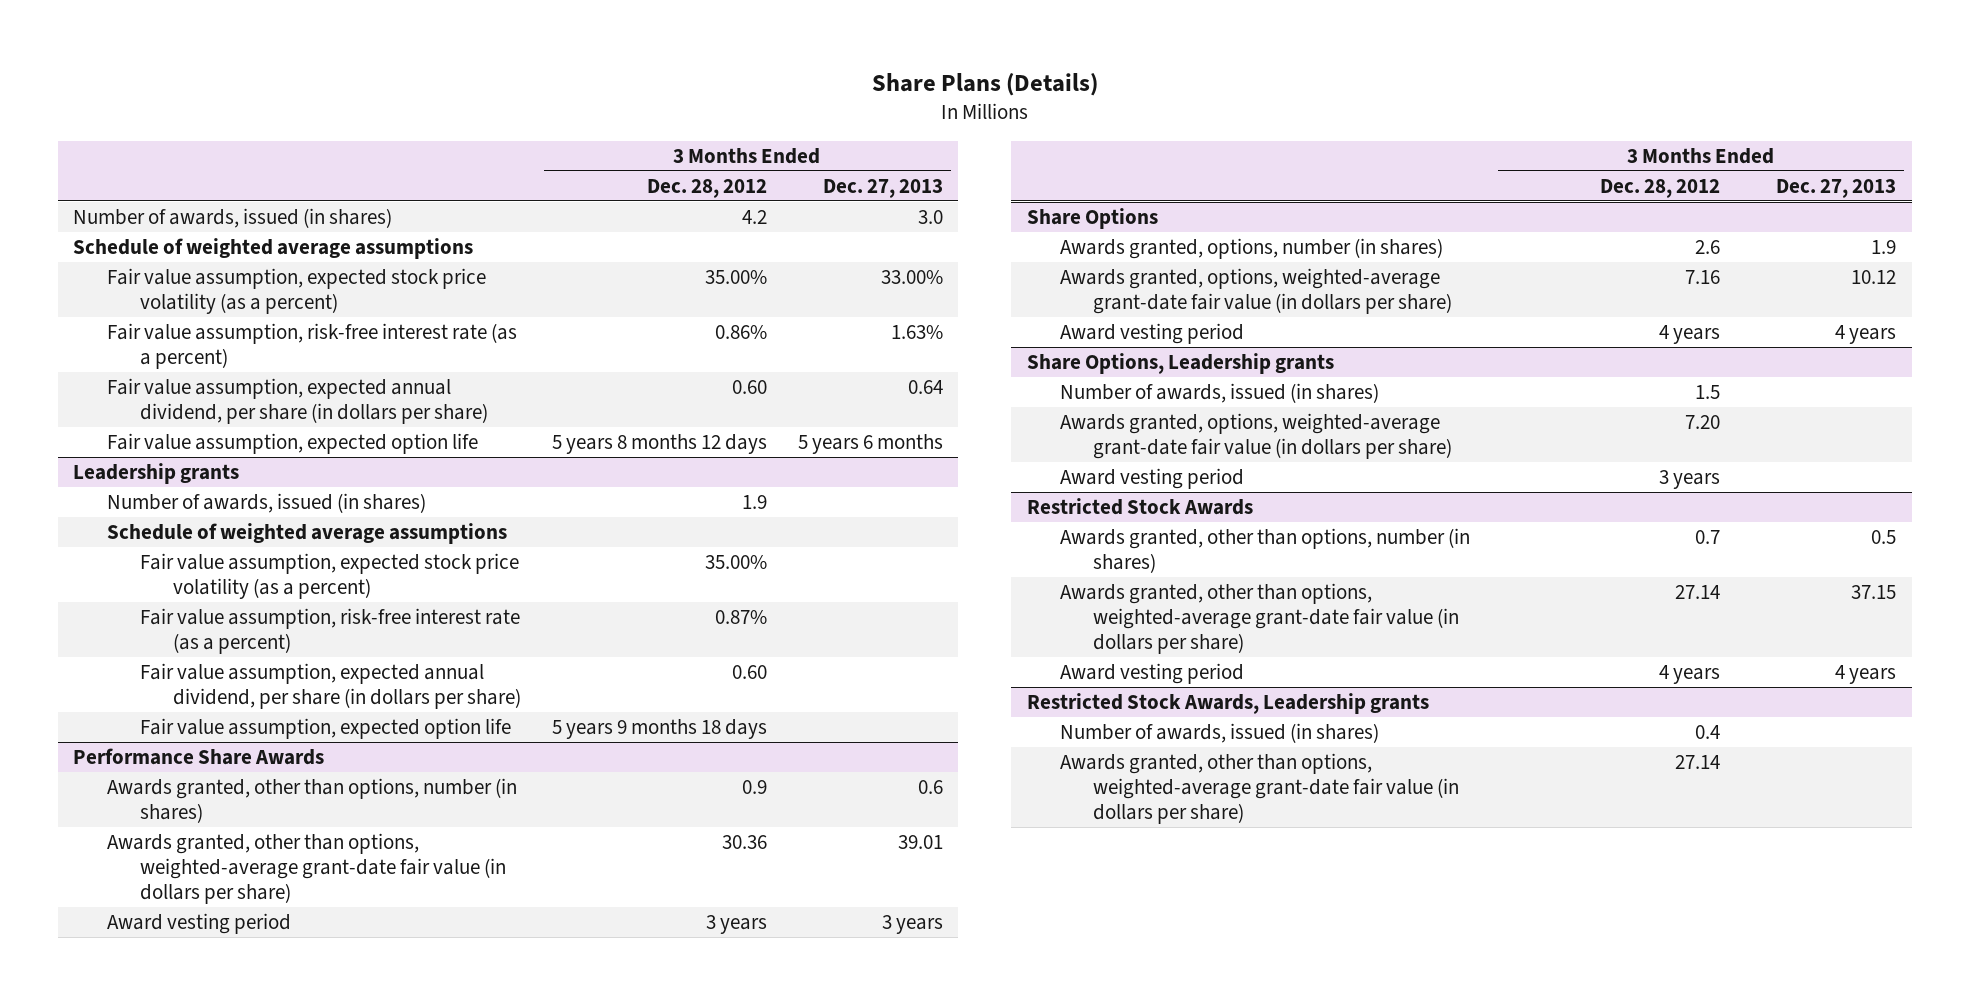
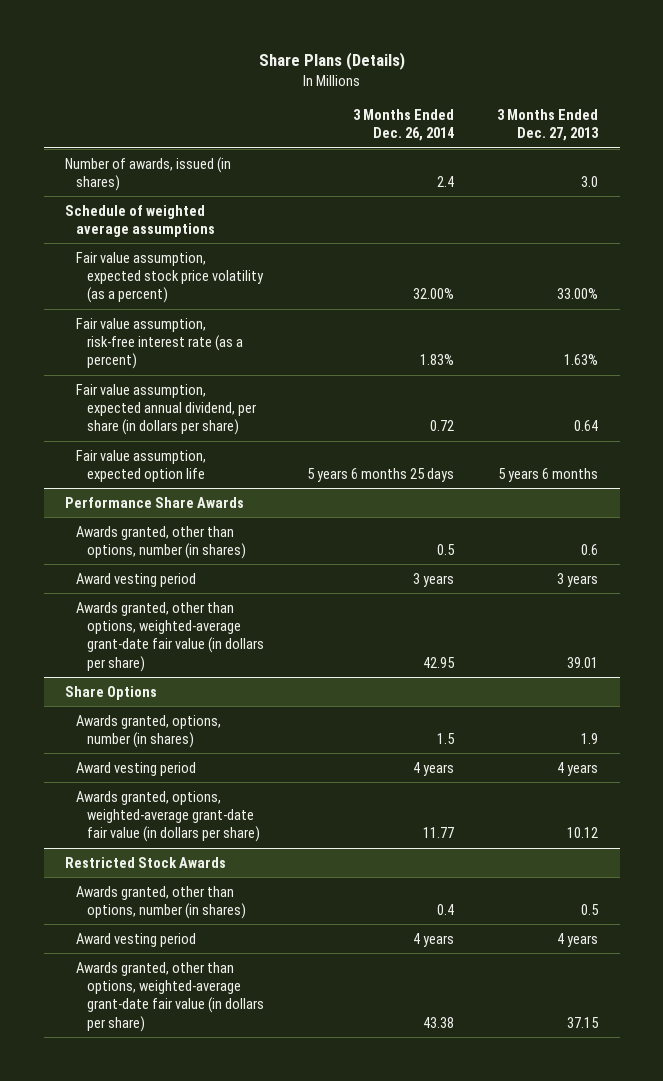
[647,178,768,198] Dec. 28, 2012 -> none
none -> [353,108,455,142] 3 Months Ended Dec. 26, 2014
[73,463,240,485] Leadership grants -> none
[106,493,426,514] Number of awards, issued (in shares) -> none
[106,523,507,545] Schedule of weighted average assumptions -> none
[139,553,519,600] Fair value assumption, expected stock price volatility (as a percent) -> none
[139,608,520,655] Fair value assumption, risk-free interest rate (as a percent) -> none
[139,663,522,710] Fair value assumption, expected annual dividend, per share (in dollars per share) -> none
[139,718,511,740] Fair value assumption, expected option life -> none
[106,833,506,905] Awards granted, other than options, weighted-average grant-date fair value (in dollars per share) -> [76,601,265,672] Awards granted, other than options, weighted-average grant-date fair value (in dollars per share)
[1026,353,1334,375] Share Options, Leadership grants -> none
[1060,383,1380,404] Number of awards, issued (in shares) -> none
[1060,413,1453,460] Awards granted, options, weighted-average grant-date fair value (in dollars per share) -> none
[1060,468,1245,490] Award vesting period -> none
[1060,268,1453,315] Awards granted, options, weighted-average grant-date fair value (in dollars per share) -> [76,790,261,843] Awards granted, options, weighted-average grant-date fair value (in dollars per share)
[1026,693,1429,715] Restricted Stock Awards, Leadership grants -> none
[1060,723,1380,744] Number of awards, issued (in shares) -> none
[1060,753,1460,825] Awards granted, other than options, weighted-average grant-date fair value (in dollars per share) -> none
[1060,583,1460,655] Awards granted, other than options, weighted-average grant-date fair value (in dollars per share) -> [76,961,265,1032] Awards granted, other than options, weighted-average grant-date fair value (in dollars per share)

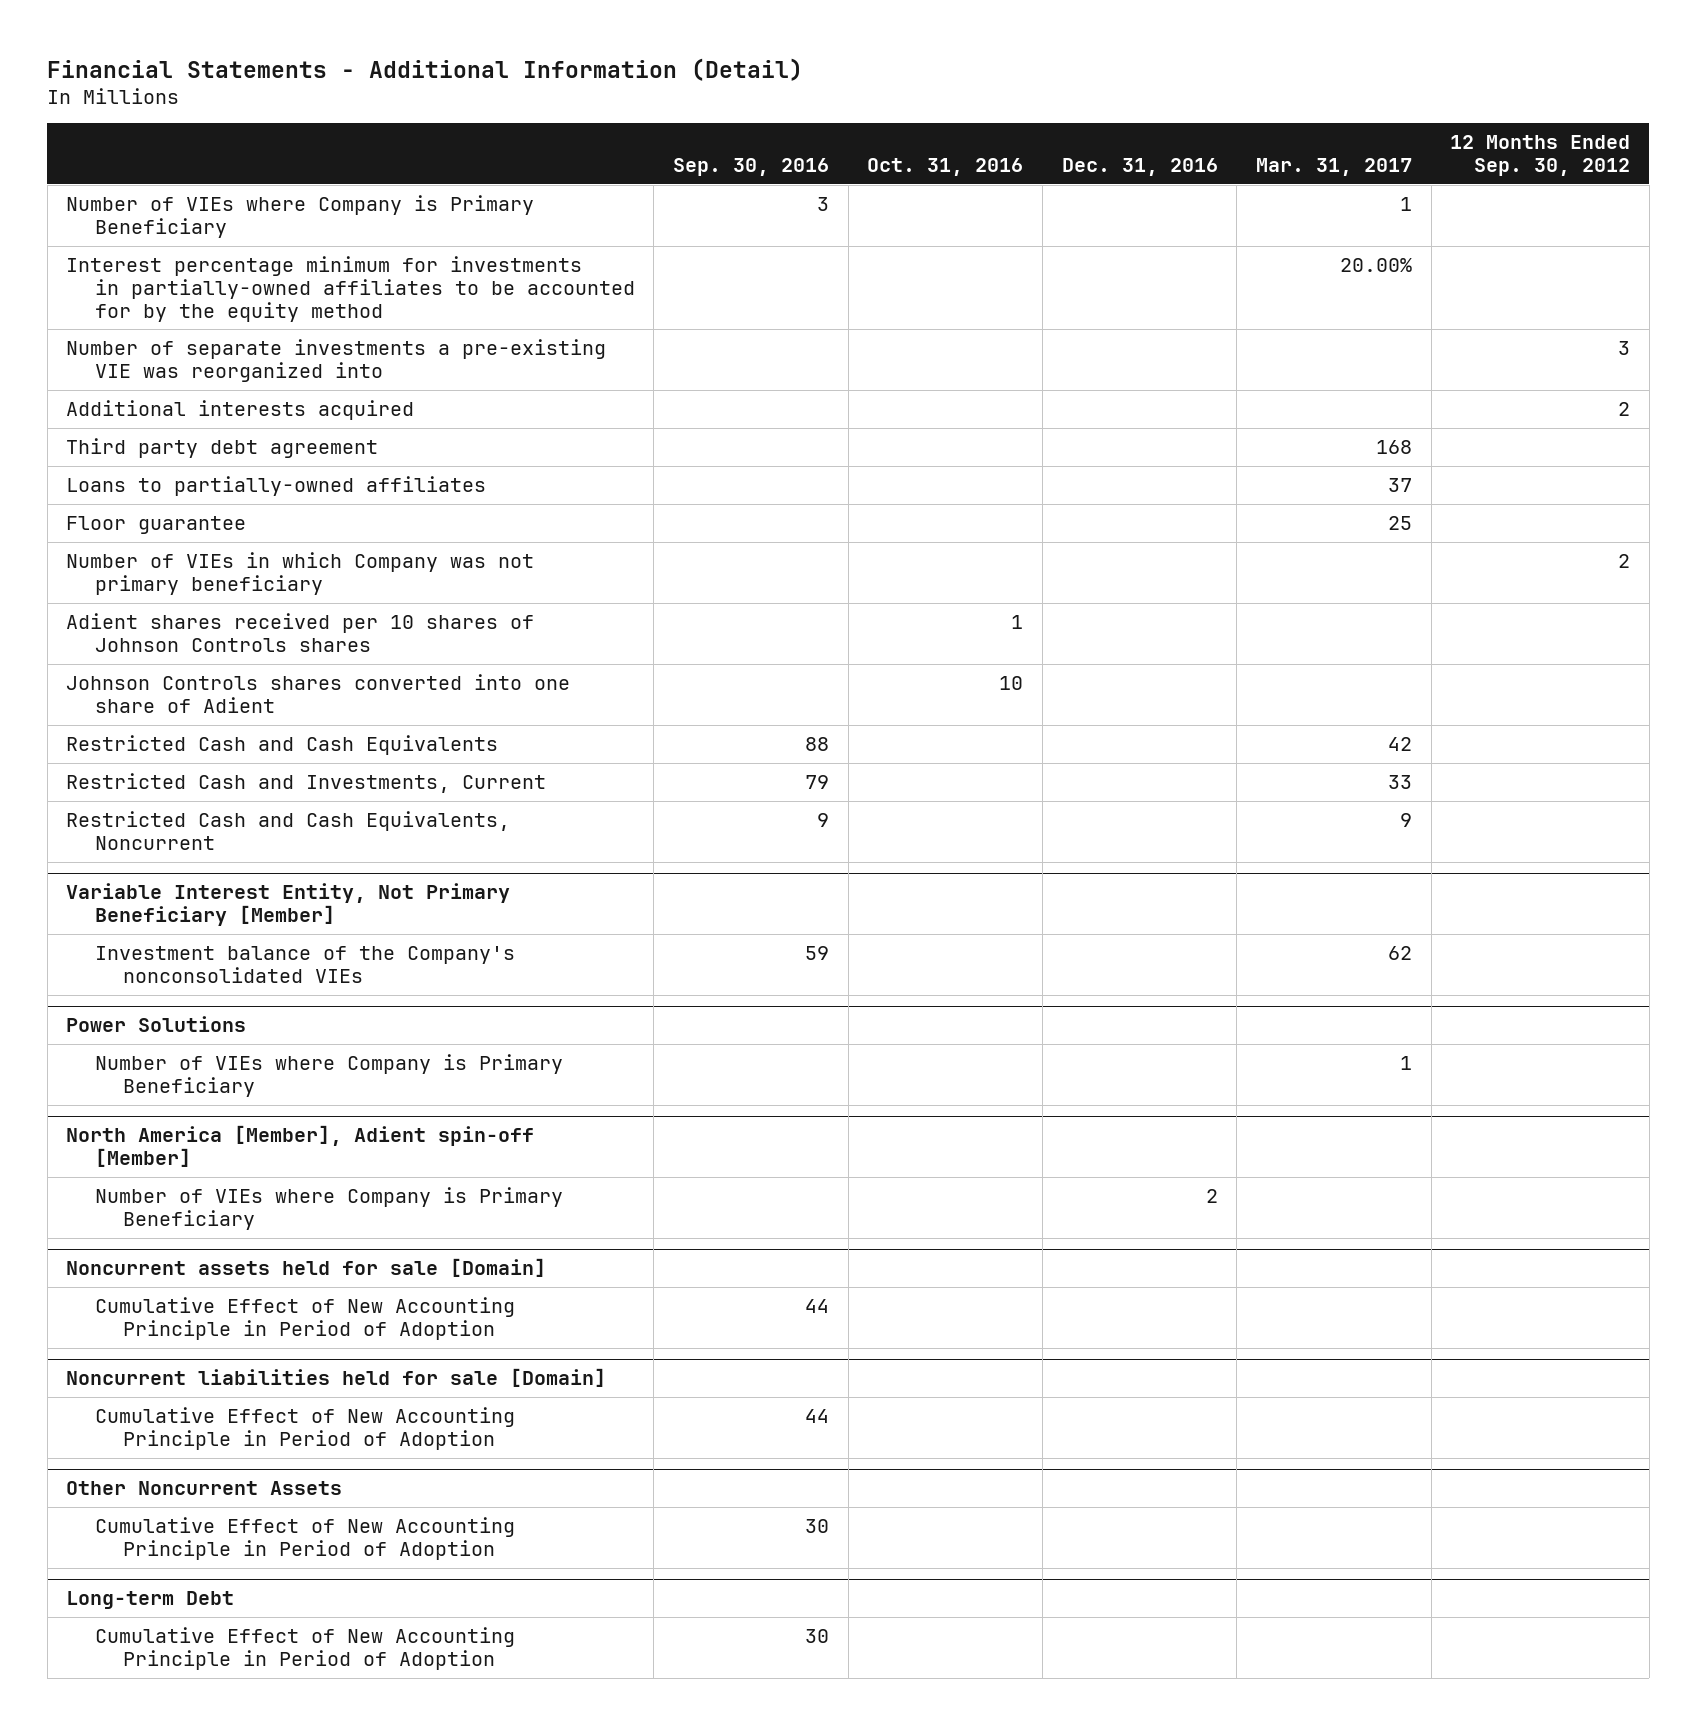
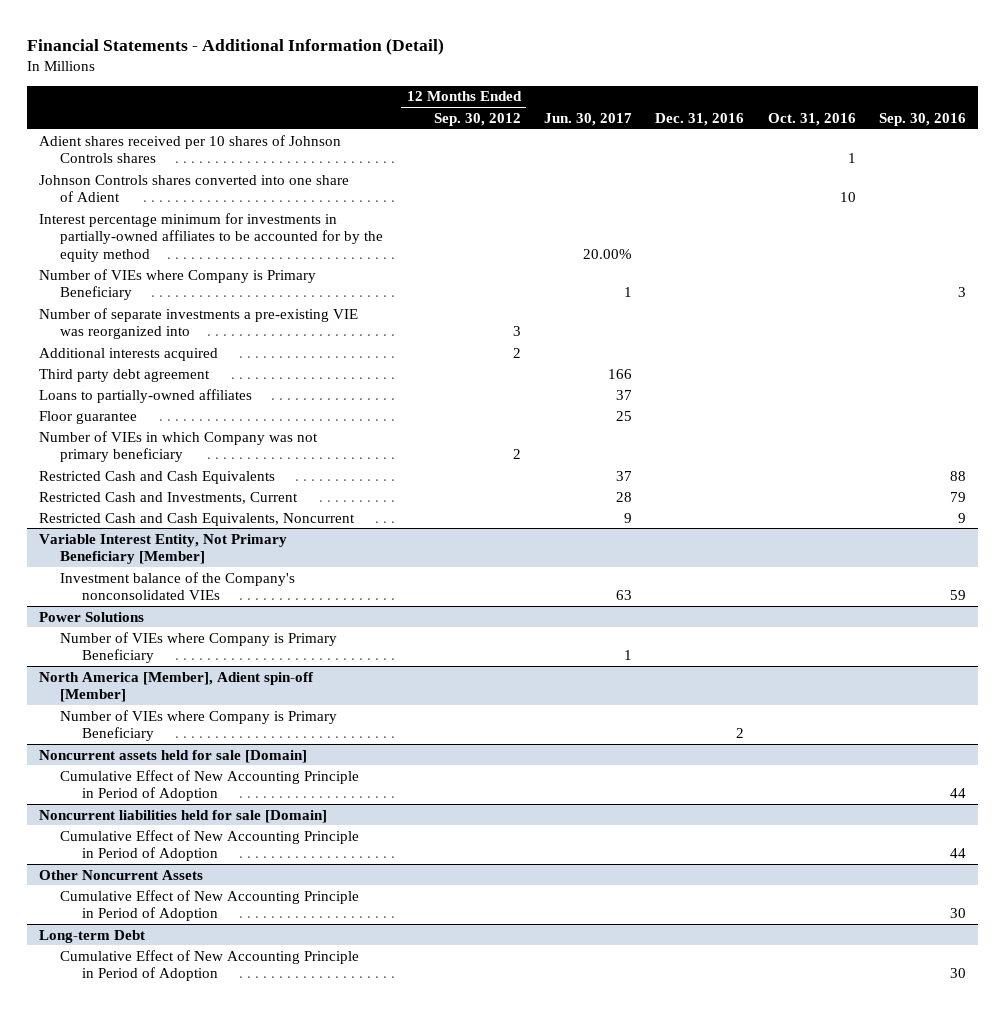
[1255,158,1412,177] Mar. 31, 2017 -> none
none -> [544,112,633,126] Jun. 30, 2017
[66,613,535,652] Adient shares received per 10 shares of Johnson Controls shares -> [38,134,341,164] Adient shares received per 10 shares of Johnson Controls shares
[66,674,571,713] Johnson Controls shares converted into one share of Adient -> [38,174,349,203] Johnson Controls shares converted into one share of Adient
[66,195,535,238] Number of VIEs where Company is Primary Beneficiary -> [38,268,316,301] Number of VIEs where Company is Primary Beneficiary

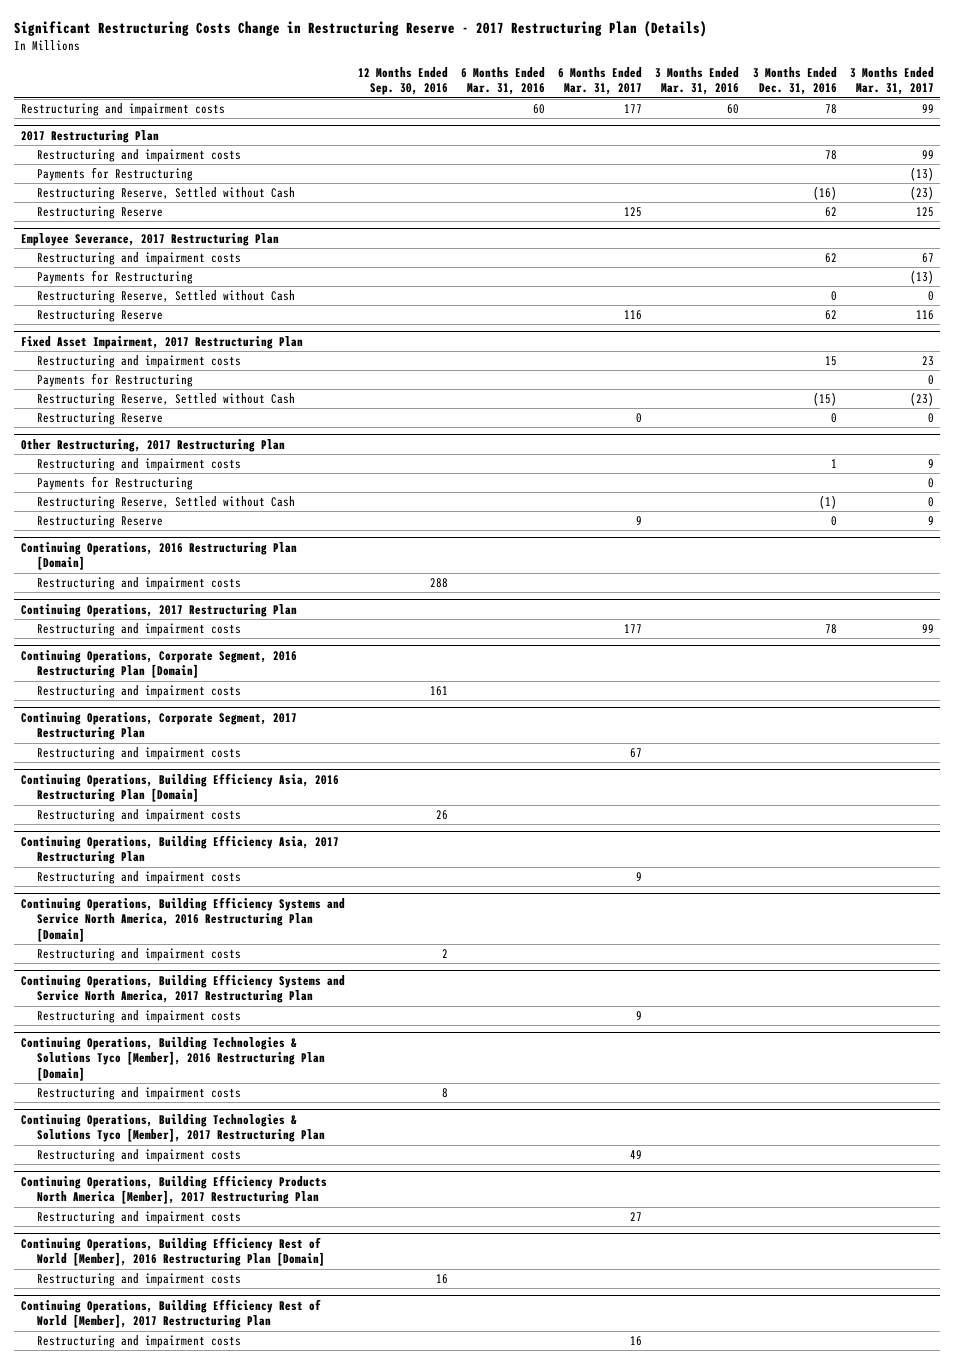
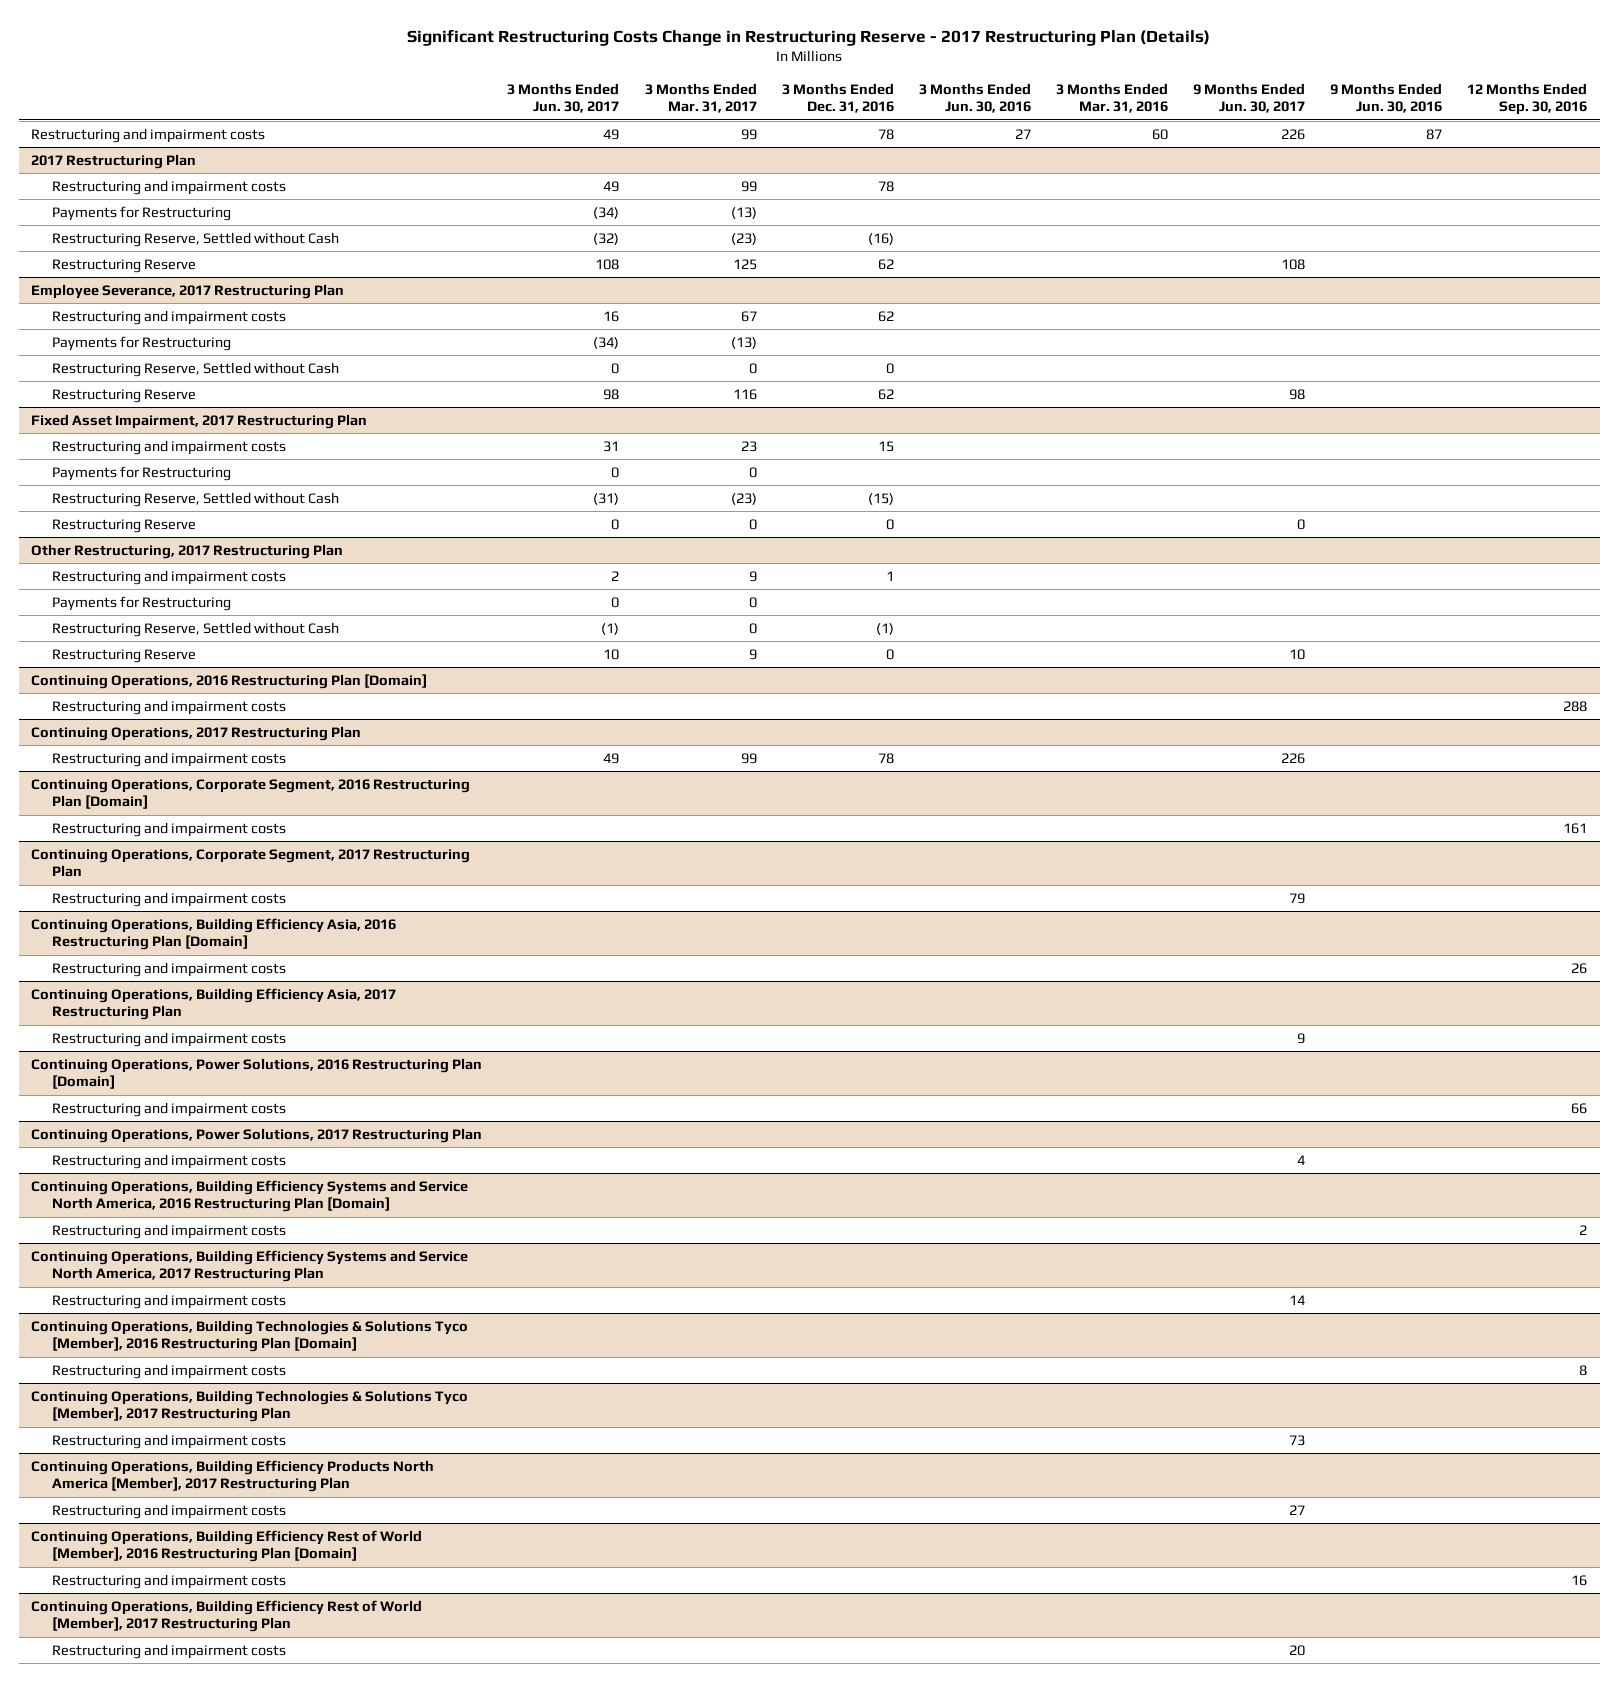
[460,66,545,96] 6 Months Ended Mar. 31, 2016 -> none
[558,66,643,96] 6 Months Ended Mar. 31, 2017 -> none
none -> [507,82,620,114] 3 Months Ended Jun. 30, 2017
none -> [918,82,1031,114] 3 Months Ended Jun. 30, 2016
none -> [1193,82,1306,114] 9 Months Ended Jun. 30, 2017
none -> [1330,82,1443,114] 9 Months Ended Jun. 30, 2016
none -> [31,1057,483,1090] Continuing Operations, Power Solutions, 2016 Restructuring Plan [Domain]
none -> [51,1101,286,1117] Restructuring and impairment costs
none -> [31,1127,483,1143] Continuing Operations, Power Solutions, 2017 Restructuring Plan
none -> [51,1153,286,1169] Restructuring and impairment costs

